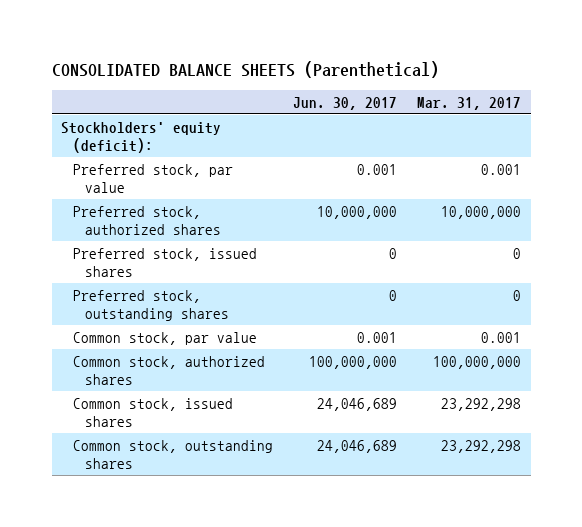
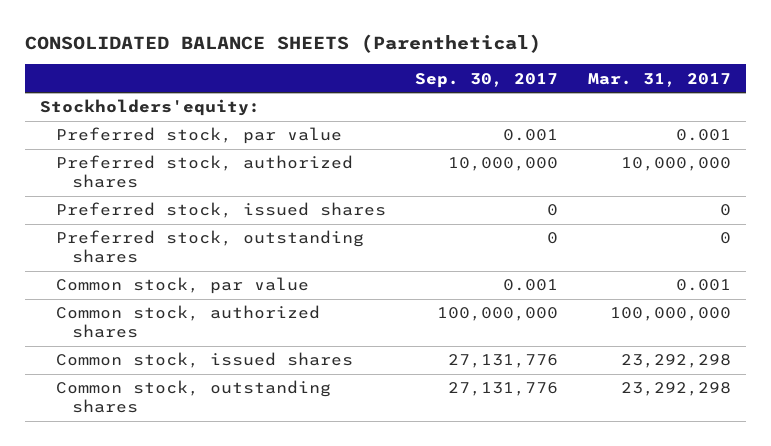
[293,96,398,110] Jun. 30, 2017 -> none
none -> [415,72,559,88] Sep. 30, 2017
[61,121,222,154] Stockholders' equity (deficit): -> [39,99,260,117] Stockholders'equity:

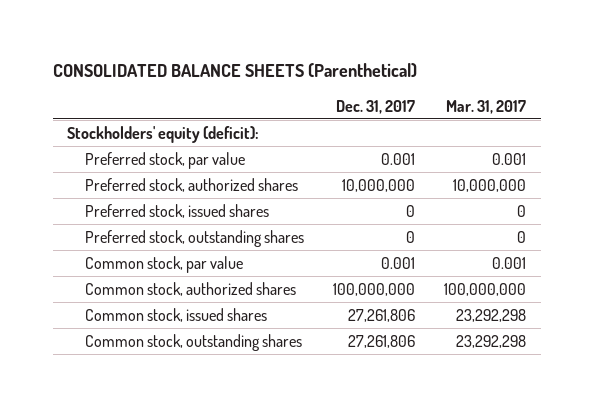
[415,72,559,88] Sep. 30, 2017 -> none
none -> [336,99,416,114] Dec. 31, 2017
[39,99,260,117] Stockholders'equity: -> [67,125,260,143] Stockholders' equity (deficit):

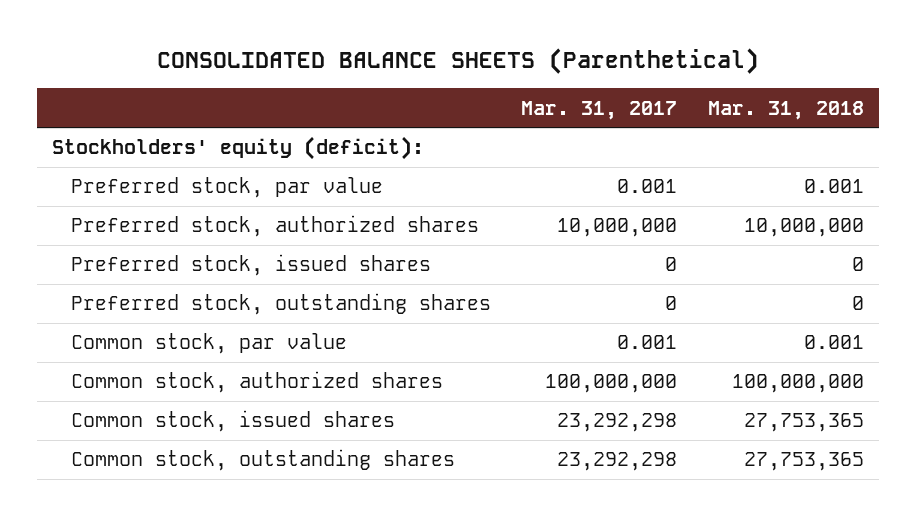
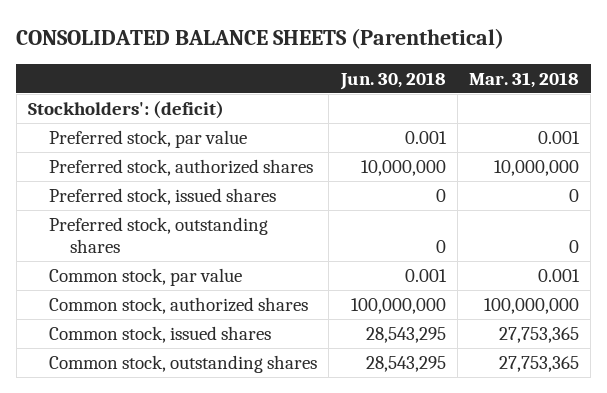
[521,100,678,120] Mar. 31, 2017 -> none
none -> [339,71,446,90] Jun. 30, 2018
[52,136,425,161] Stockholders' equity (deficit): -> [28,100,225,119] Stockholders': (deficit)

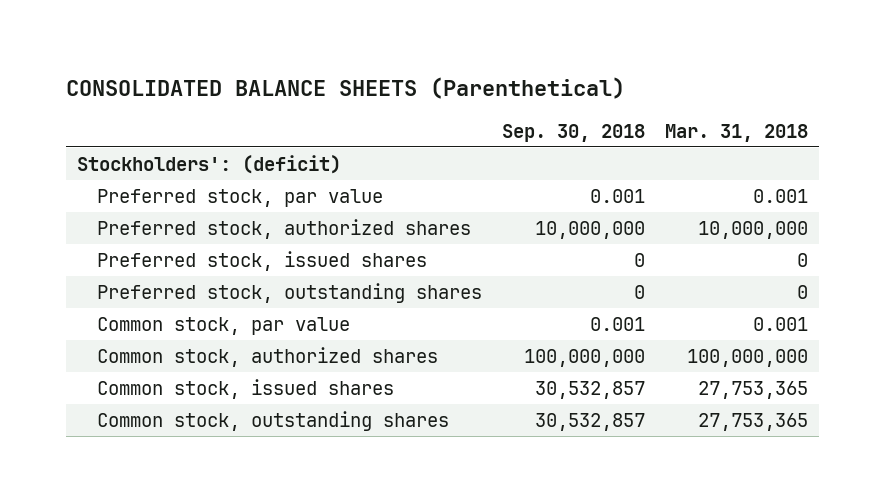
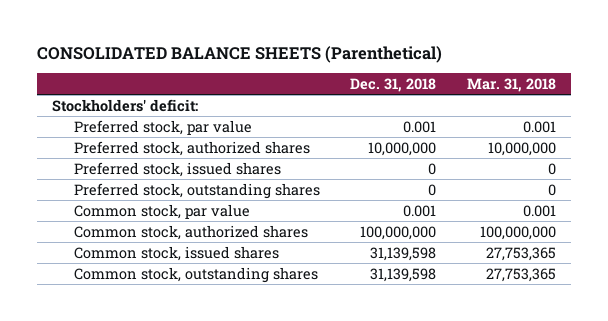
[501,123,645,142] Sep. 30, 2018 -> none
none -> [350,77,437,92] Dec. 31, 2018
[76,154,341,174] Stockholders': (deficit) -> [51,98,198,112] Stockholders' deficit:

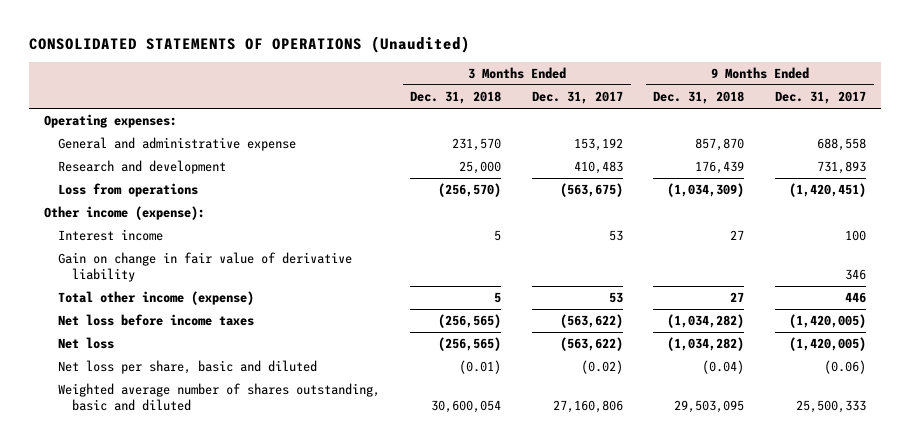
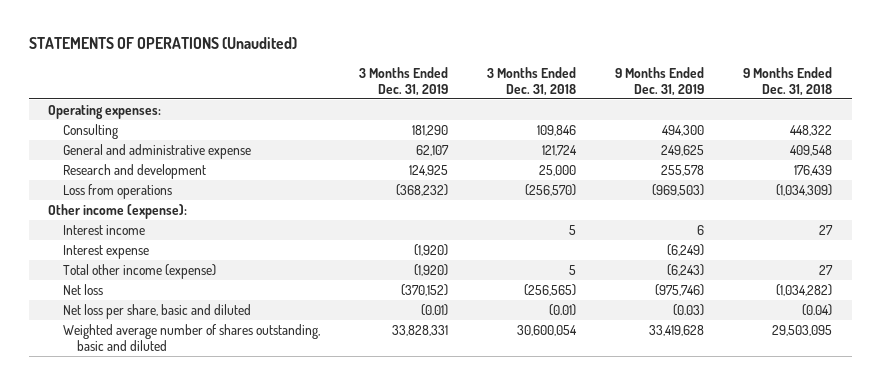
[28,35,470,53] CONSOLIDATED STATEMENTS OF OPERATIONS (Unaudited) -> [28,37,297,50] STATEMENTS OF OPERATIONS (Unaudited)
[531,91,623,105] Dec. 31, 2017 -> none
[774,91,866,105] Dec. 31, 2017 -> none
none -> [358,66,448,96] 3 Months Ended Dec. 31, 2019
none -> [614,66,704,96] 9 Months Ended Dec. 31, 2019
none -> [62,123,118,139] Consulting
[452,138,502,152] 231,570 -> [541,144,577,156] 121,724
[695,138,745,152] 857,870 -> [790,144,833,156] 409,548
[57,252,352,282] Gain on change in fair value of derivative liability -> none
none -> [62,244,149,259] Interest expense
[57,314,254,327] Net loss before income taxes -> none

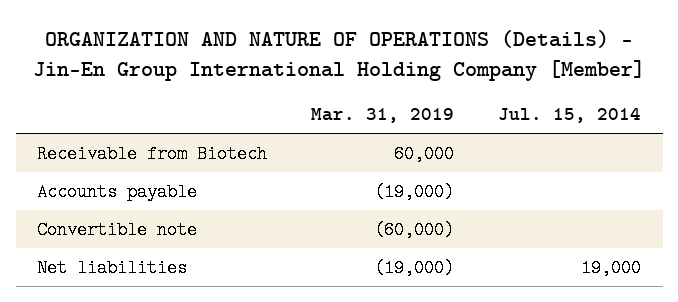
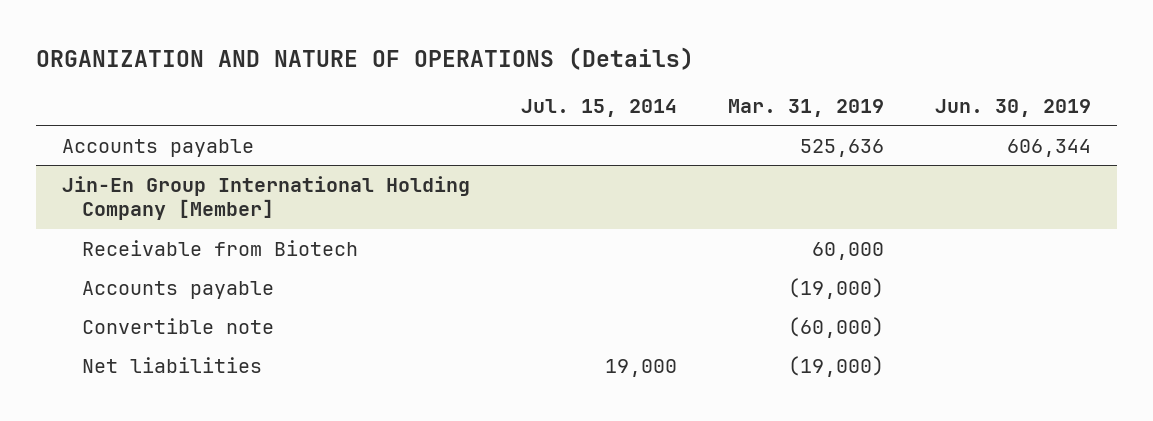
[33,29,646,81] ORGANIZATION AND NATURE OF OPERATIONS (Details) - Jin-En Group International Holding Company [Member] -> [35,46,694,70] ORGANIZATION AND NATURE OF OPERATIONS (Details)
none -> [935,99,1092,118] Jun. 30, 2019
none -> [61,138,254,157] Accounts payable
none -> [61,175,470,221] Jin-En Group International Holding Company [Member]

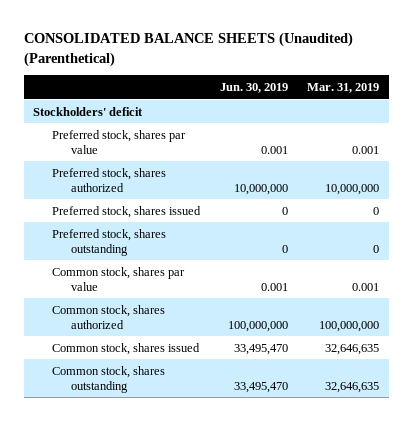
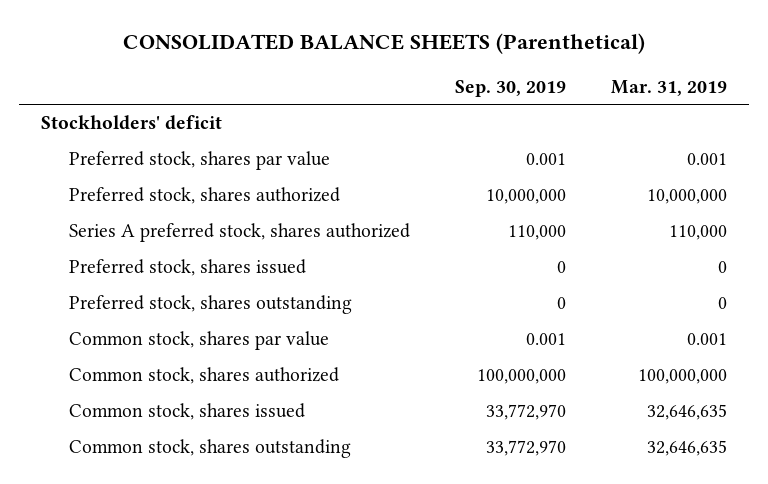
[23,32,353,67] CONSOLIDATED BALANCE SHEETS (Unaudited) (Parenthetical) -> [123,32,646,54] CONSOLIDATED BALANCE SHEETS (Parenthetical)
[219,83,288,94] Jun. 30, 2019 -> none
none -> [455,79,567,97] Sep. 30, 2019
none -> [69,223,411,243] Series A preferred stock, shares authorized

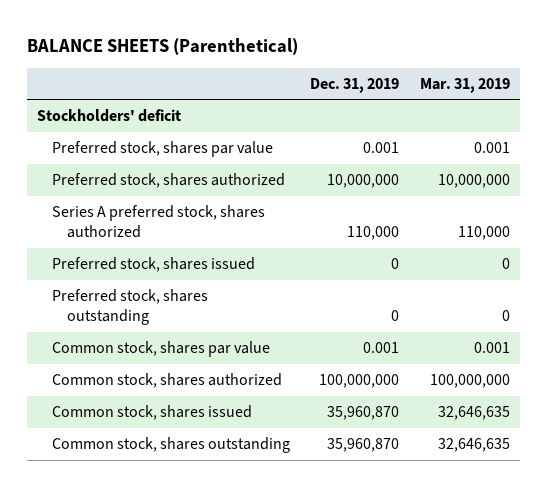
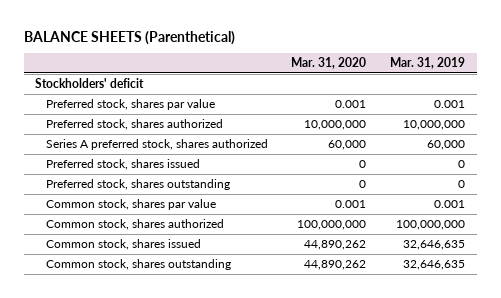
[310,77,400,93] Dec. 31, 2019 -> none
none -> [291,57,367,70] Mar. 31, 2020
[457,226,510,241] 110,000 -> [427,139,466,150] 60,000

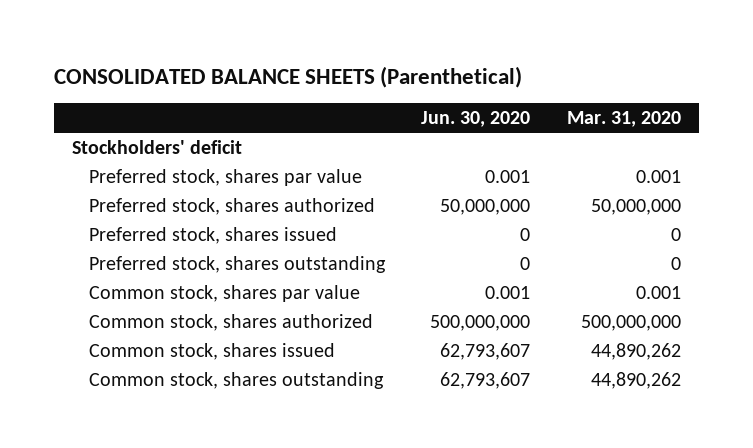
[23,30,235,45] BALANCE SHEETS (Parenthetical) -> [53,65,522,88] CONSOLIDATED BALANCE SHEETS (Parenthetical)
[390,57,466,70] Mar. 31, 2019 -> none
none -> [421,111,531,128] Jun. 30, 2020
[45,138,268,150] Series A preferred stock, shares authorized -> none
[304,119,367,130] 10,000,000 -> [590,198,681,215] 50,000,000
[297,219,367,230] 100,000,000 -> [580,314,681,331] 500,000,000

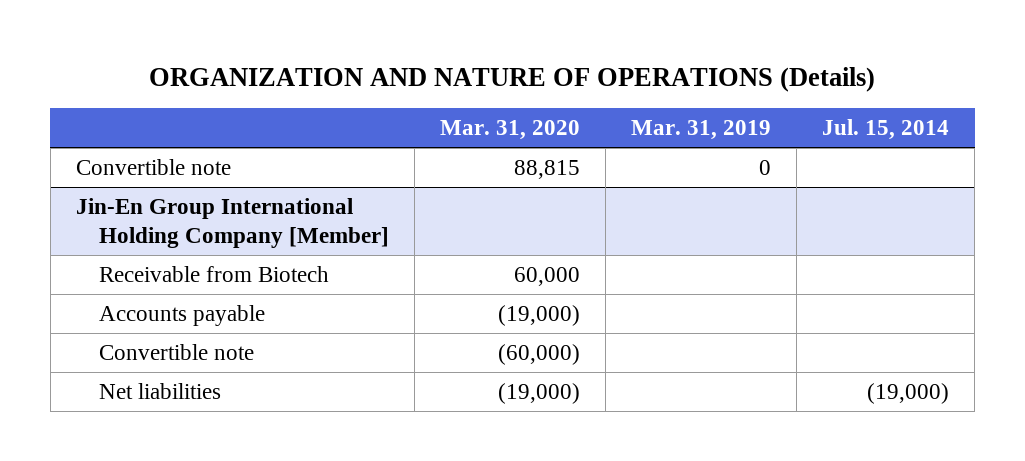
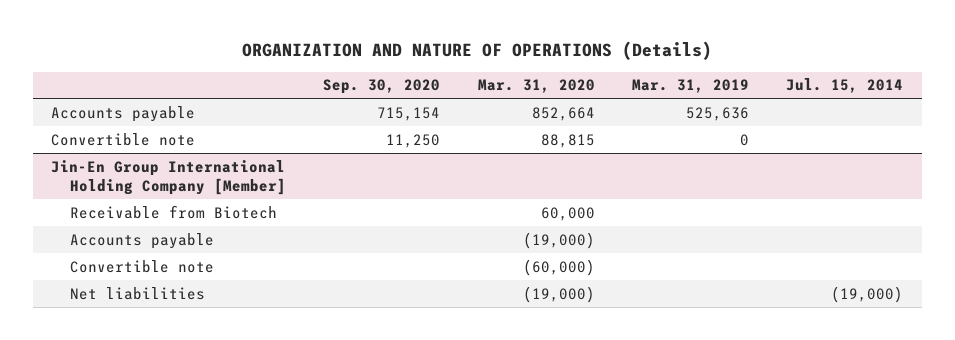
none -> [323,79,441,95] Sep. 30, 2020
none -> [51,105,196,122] Accounts payable

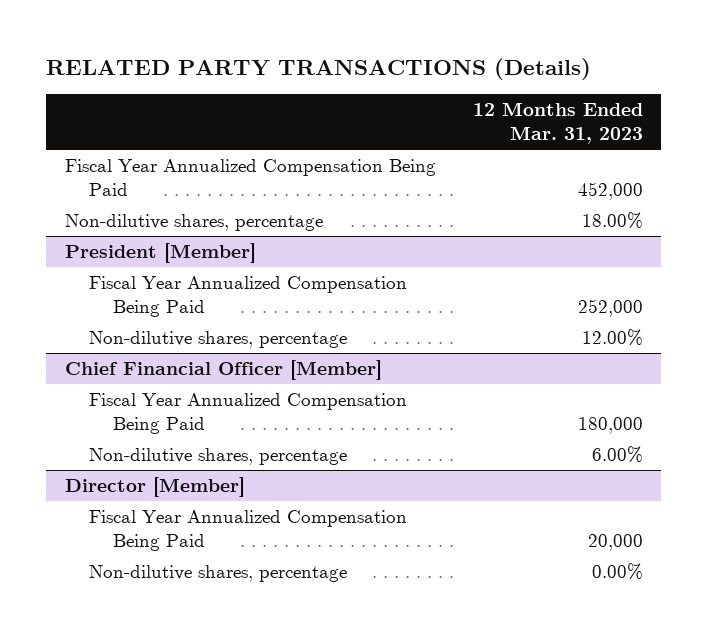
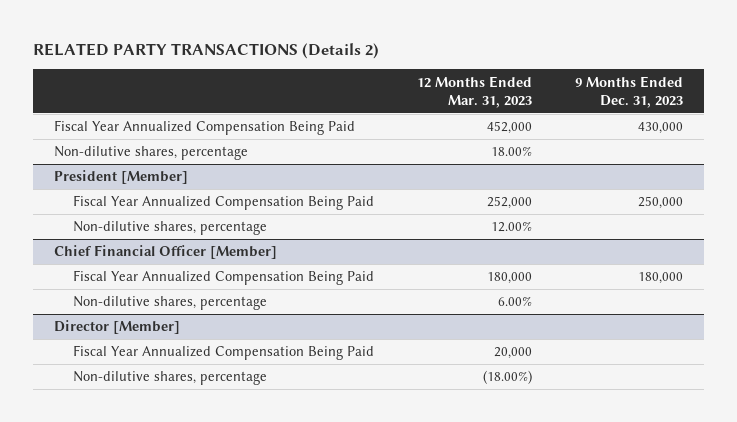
[45,58,591,81] RELATED PARTY TRANSACTIONS (Details) -> [32,42,379,59] RELATED PARTY TRANSACTIONS (Details 2)
none -> [574,75,683,108] 9 Months Ended Dec. 31, 2023
[591,562,643,580] 0.00% -> [482,370,532,385] (18.00%)

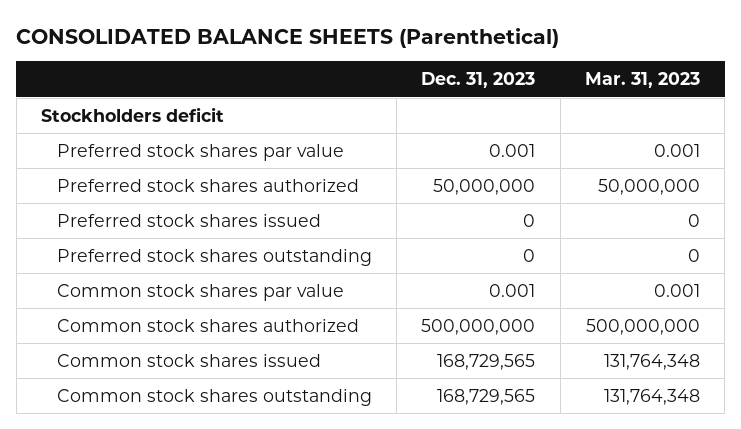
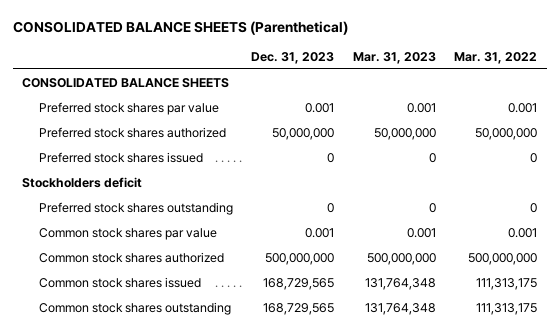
none -> [454,51,538,64] Mar. 31, 2022
none -> [21,77,229,88] CONSOLIDATED BALANCE SHEETS
[40,106,224,122] Stockholders deficit -> [21,176,142,188] Stockholders deficit

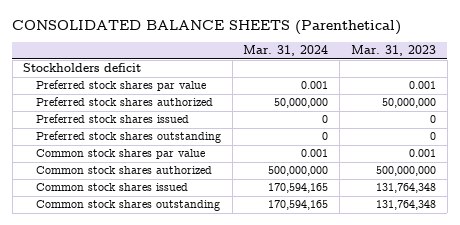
[251,51,335,64] Dec. 31, 2023 -> none
[454,51,538,64] Mar. 31, 2022 -> none
none -> [243,45,329,57] Mar. 31, 2024
[21,77,229,88] CONSOLIDATED BALANCE SHEETS -> none
[21,176,142,188] Stockholders deficit -> [23,63,142,73] Stockholders deficit

